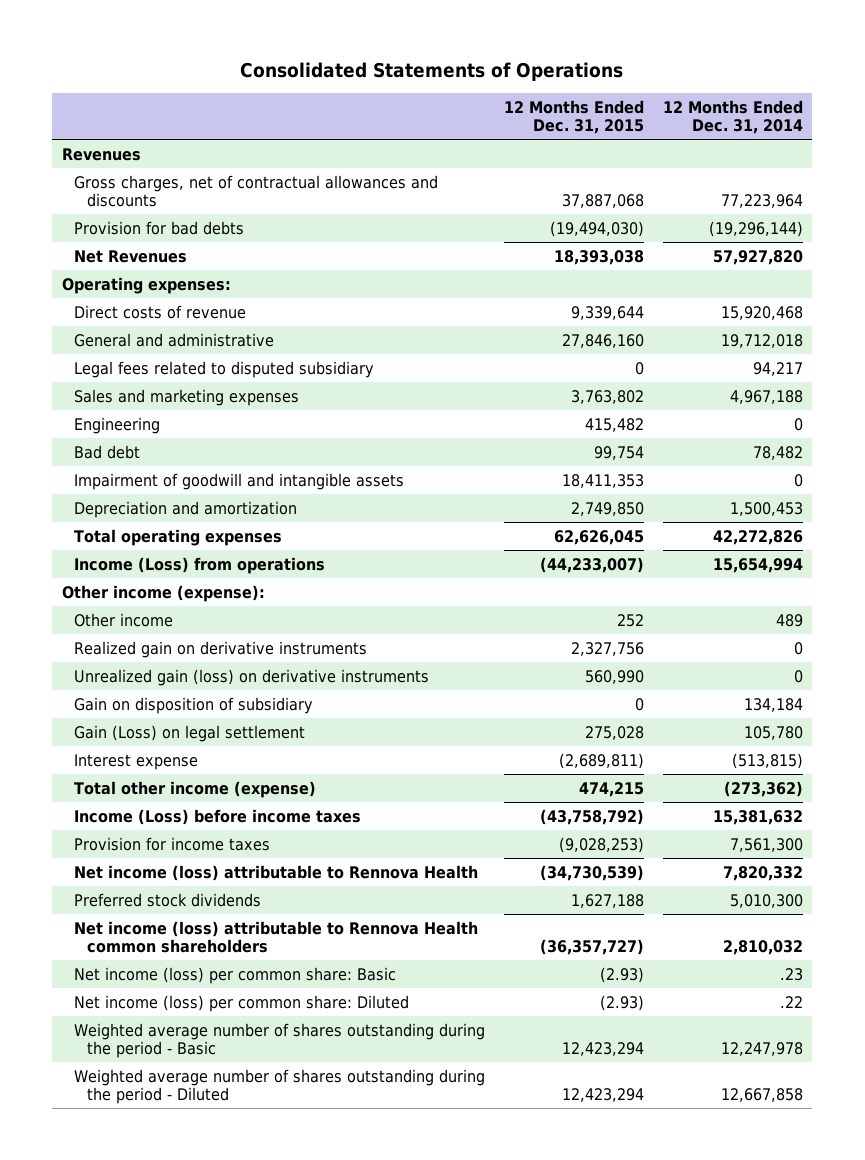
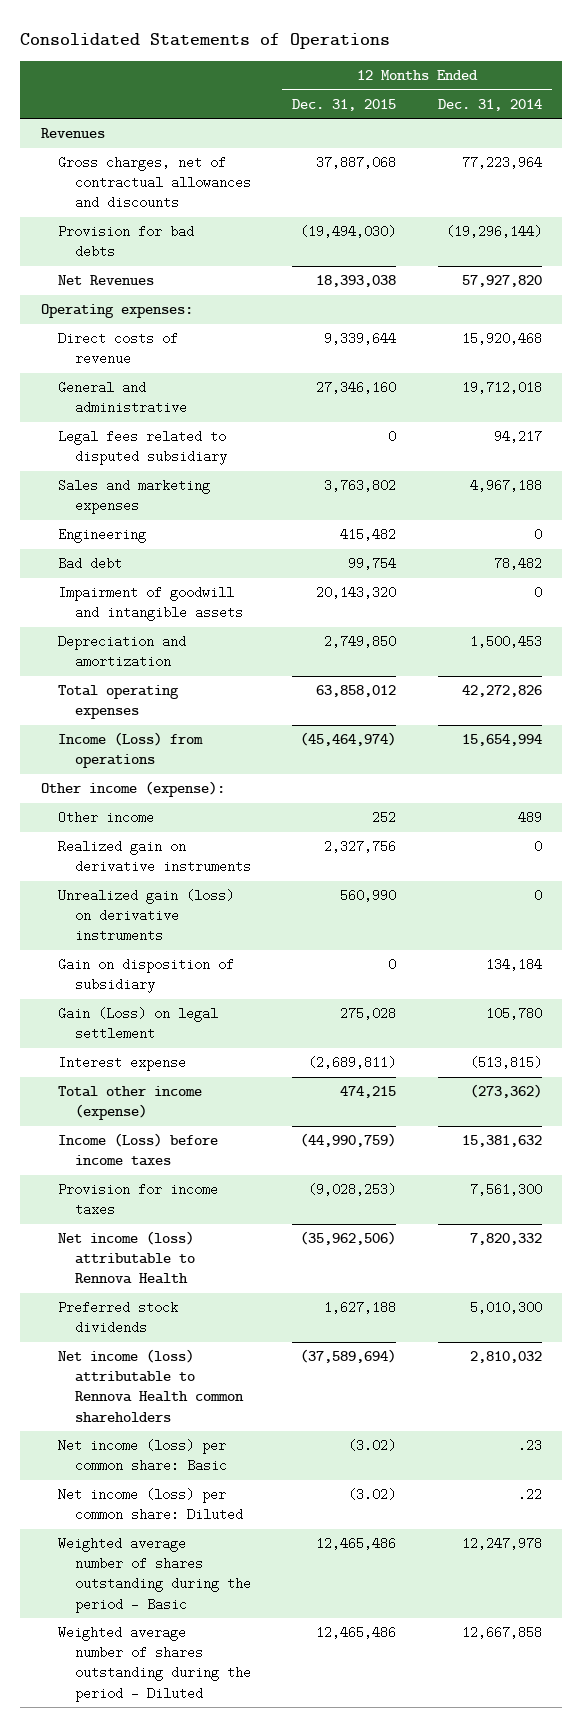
[562,333,645,348] 27,846,160 -> [316,381,397,395] 27,346,160
[562,473,645,488] 18,411,353 -> [316,586,397,600] 20,143,320
[554,529,645,545] 62,626,045 -> [316,685,397,698] 63,858,012
[540,556,645,573] (44,233,007) -> [300,732,397,747] (45,464,974)
[540,808,645,825] (43,758,792) -> [300,1133,397,1148] (44,990,759)
[540,864,645,881] (34,730,539) -> [300,1231,397,1246] (35,962,506)
[540,939,645,956] (36,357,727) -> [300,1349,397,1364] (37,589,694)
[600,966,645,983] (2.93) -> [348,1439,397,1453] (3.02)
[600,994,645,1011] (2.93) -> [348,1488,397,1502] (3.02)
[562,1042,645,1057] 12,423,294 -> [316,1537,397,1551] 12,465,486
[562,1088,645,1103] 12,423,294 -> [316,1626,397,1640] 12,465,486

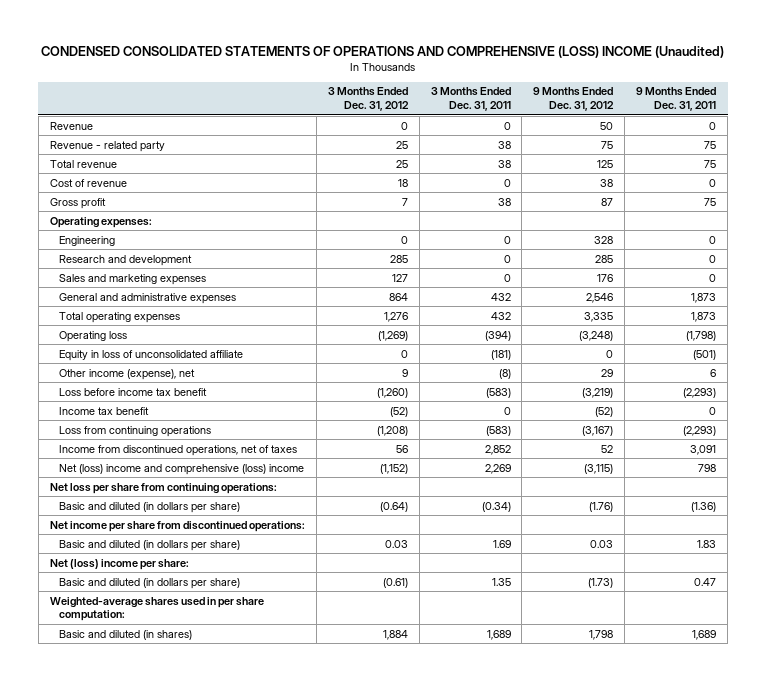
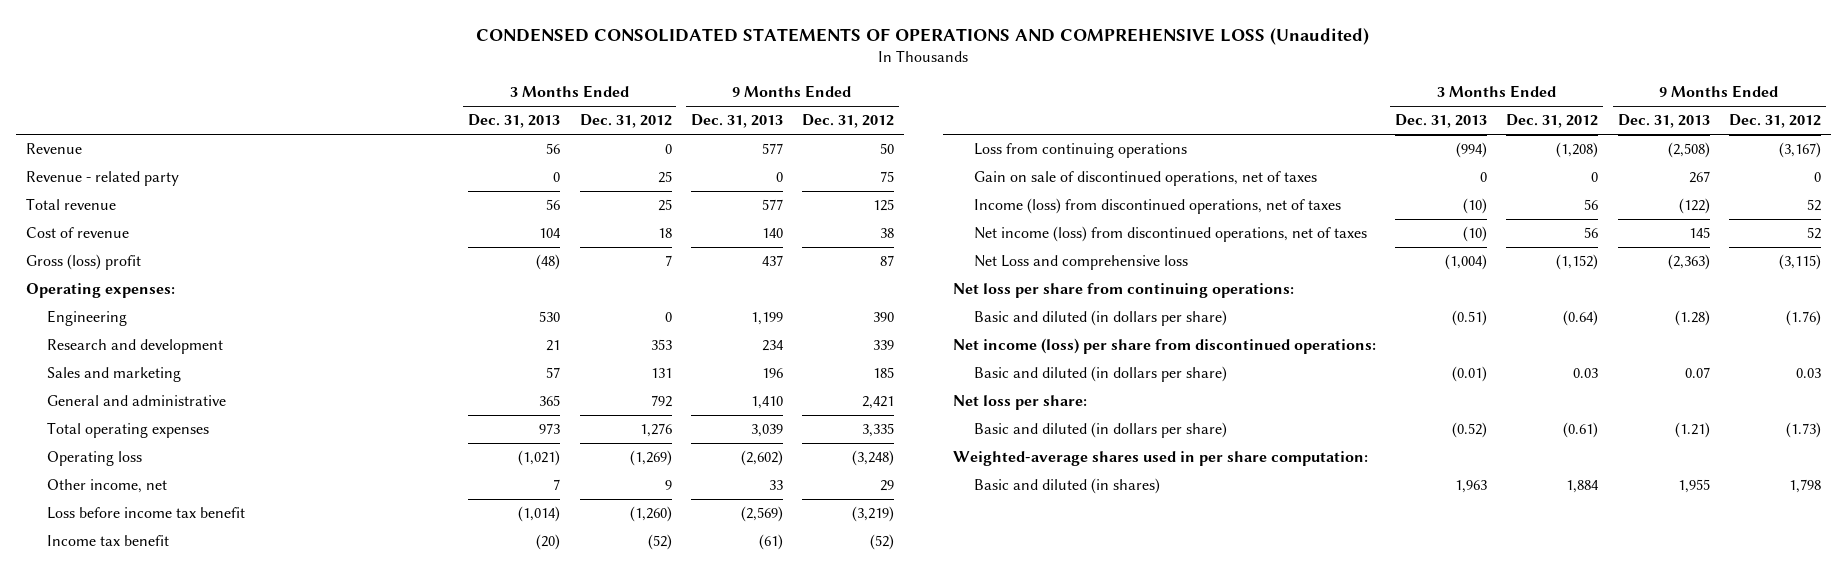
[41,45,725,58] CONDENSED CONSOLIDATED STATEMENTS OF OPERATIONS AND COMPREHENSIVE (LOSS) INCOME (Unaudited) -> [476,27,1370,45] CONDENSED CONSOLIDATED STATEMENTS OF OPERATIONS AND COMPREHENSIVE LOSS (Unaudited)
[430,87,511,112] 3 Months Ended Dec. 31, 2011 -> none
[636,87,717,112] 9 Months Ended Dec. 31, 2011 -> none
none -> [468,114,561,129] Dec. 31, 2013
none -> [690,114,783,129] Dec. 31, 2013
[49,197,106,209] Gross profit -> [25,254,141,271] Gross (loss) profit
[594,235,614,244] 328 -> [873,312,895,323] 390
[389,254,408,263] 285 -> [650,339,672,351] 353
[595,254,614,263] 285 -> [873,340,895,351] 339
[59,273,207,285] Sales and marketing expenses -> [46,367,181,383] Sales and marketing
[391,273,408,282] 127 -> [650,368,672,379] 131
[597,273,614,282] 176 -> [873,367,895,379] 185
[59,292,237,304] General and administrative expenses -> [46,395,226,407] General and administrative
[388,292,408,301] 864 -> [650,395,672,408] 792
[586,292,614,303] 2,546 -> [862,396,895,410] 2,421
[59,349,244,361] Equity in loss of unconsolidated affiliate -> none
[59,368,196,380] Other income (expense), net -> [46,479,167,494] Other income, net
none -> [973,171,1317,187] Gain on sale of discontinued operations, net of taxes
none -> [973,198,1341,215] Income (loss) from discontinued operations, net of taxes
[59,444,298,456] Income from discontinued operations, net of taxes -> [973,226,1367,243] Net income (loss) from discontinued operations, net of taxes
[59,463,305,475] Net (loss) income and comprehensive (loss) income -> [973,255,1188,271] Net Loss and comprehensive loss
[49,520,305,532] Net income per share from discontinued operations: -> [952,338,1376,355] Net income (loss) per share from discontinued operations:
[49,558,189,570] Net (loss) income per share: -> [952,395,1087,411] Net loss per share:

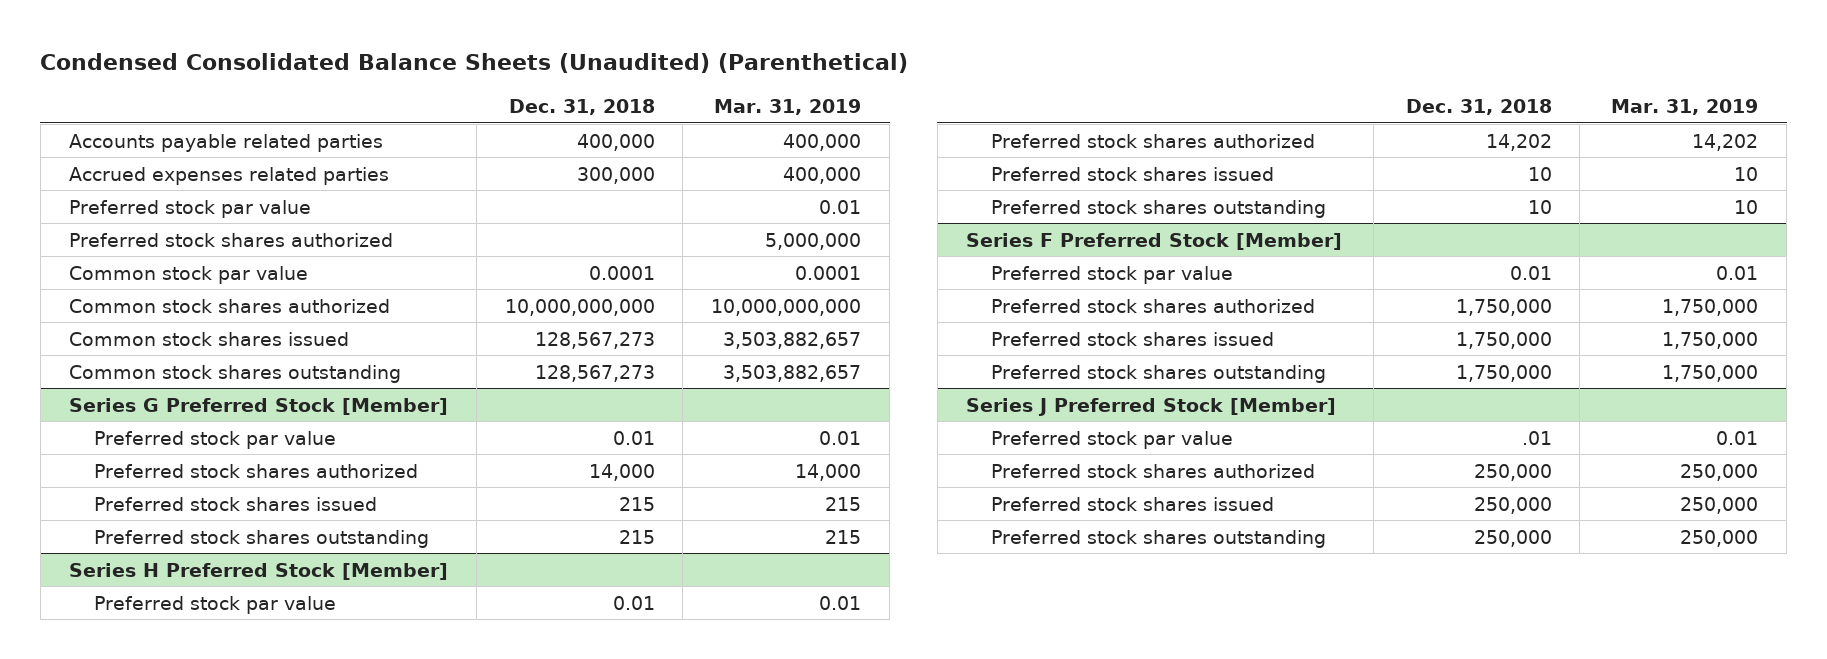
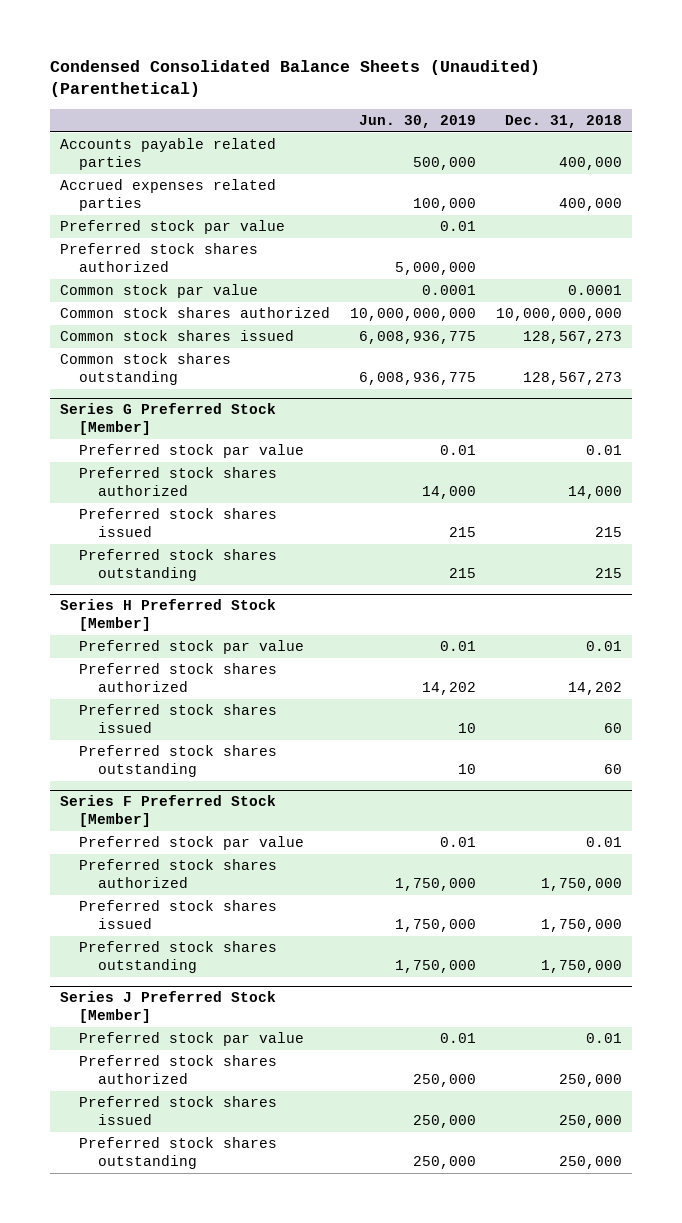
[714,99,862,116] Mar. 31, 2019 -> none
none -> [358,115,476,129] Jun. 30, 2019
[576,166,655,184] 300,000 -> [558,198,622,212] 400,000
[1527,166,1552,181] 10 -> [603,723,622,734] 60
[1527,199,1552,214] 10 -> [603,764,622,775] 60
[1521,430,1552,445] .01 -> [585,1033,622,1044] 0.01

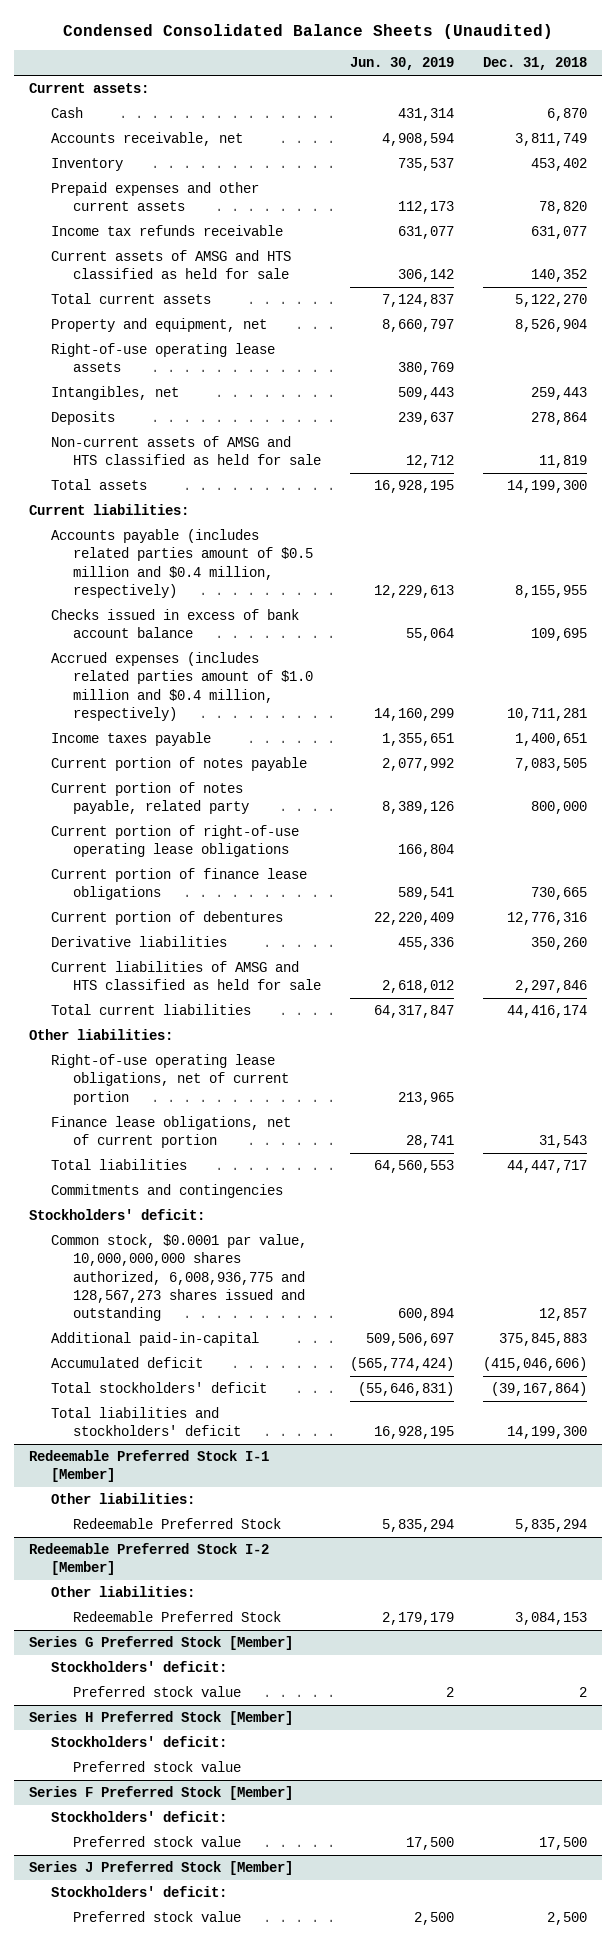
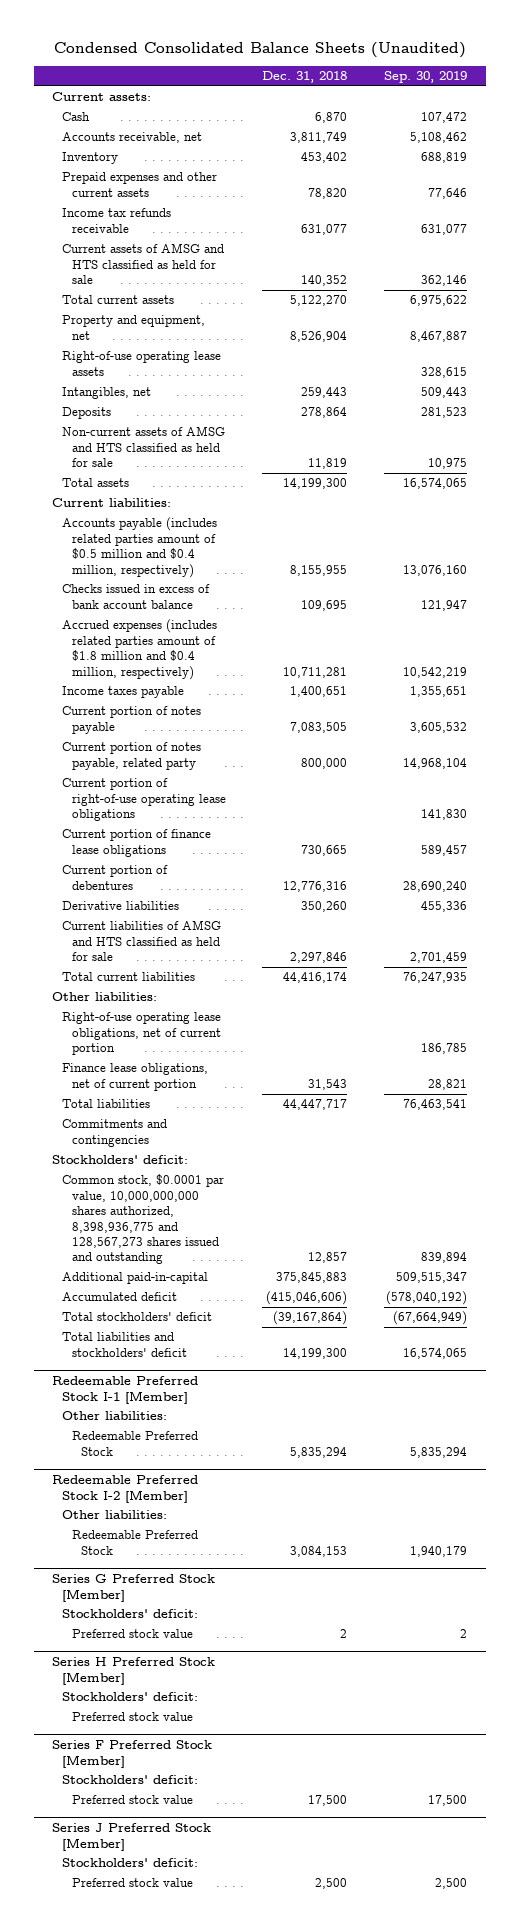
[350,57,455,71] Jun. 30, 2019 -> none
none -> [384,71,468,84] Sep. 30, 2019
[50,652,313,721] Accrued expenses (includes related parties amount of $1.0 million and $0.4 million, respectively) -> [61,619,217,680] Accrued expenses (includes related parties amount of $1.8 million and $0.4 million, respectively)
[50,1234,307,1322] Common stock, $0.0001 par value, 10,000,000,000 shares authorized, 6,008,936,775 and 128,567,273 shares issued and outstanding -> [61,1174,224,1265] Common stock, $0.0001 par value, 10,000,000,000 shares authorized, 8,398,936,775 and 128,567,273 shares issued and outstanding

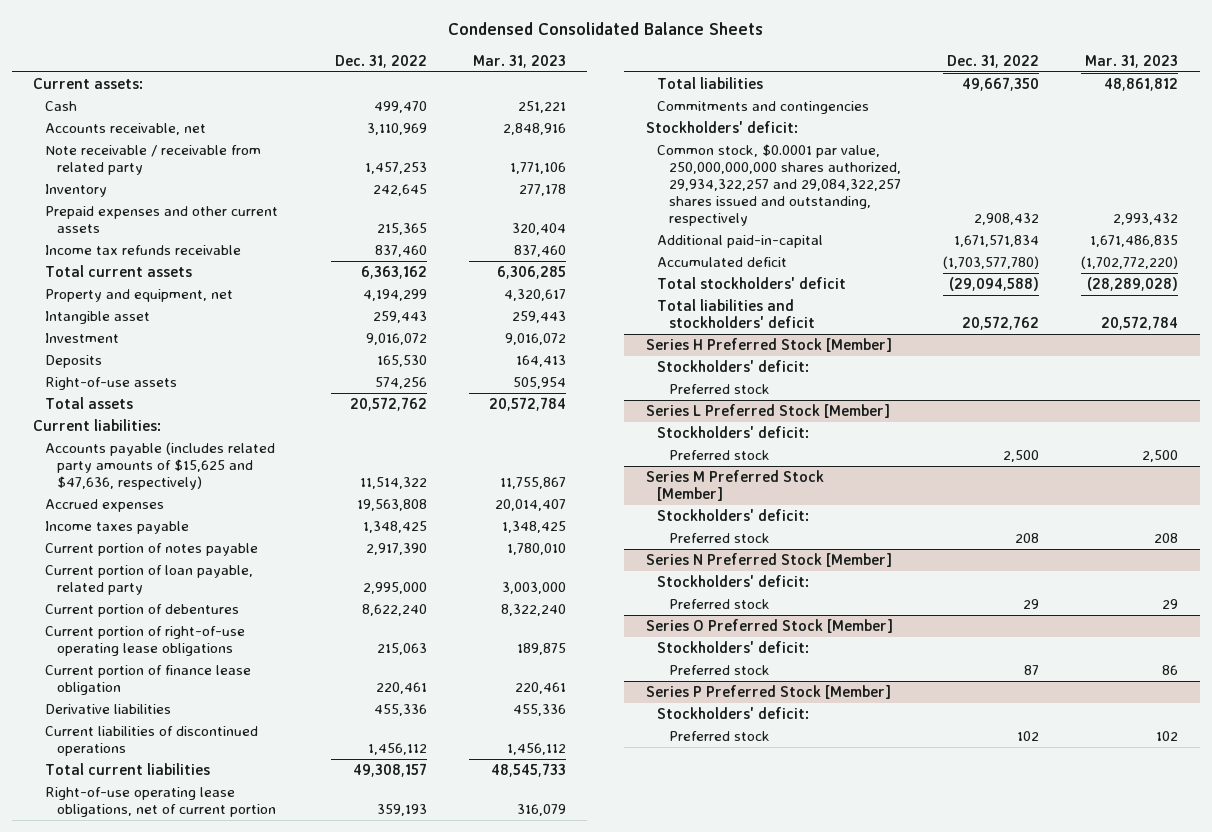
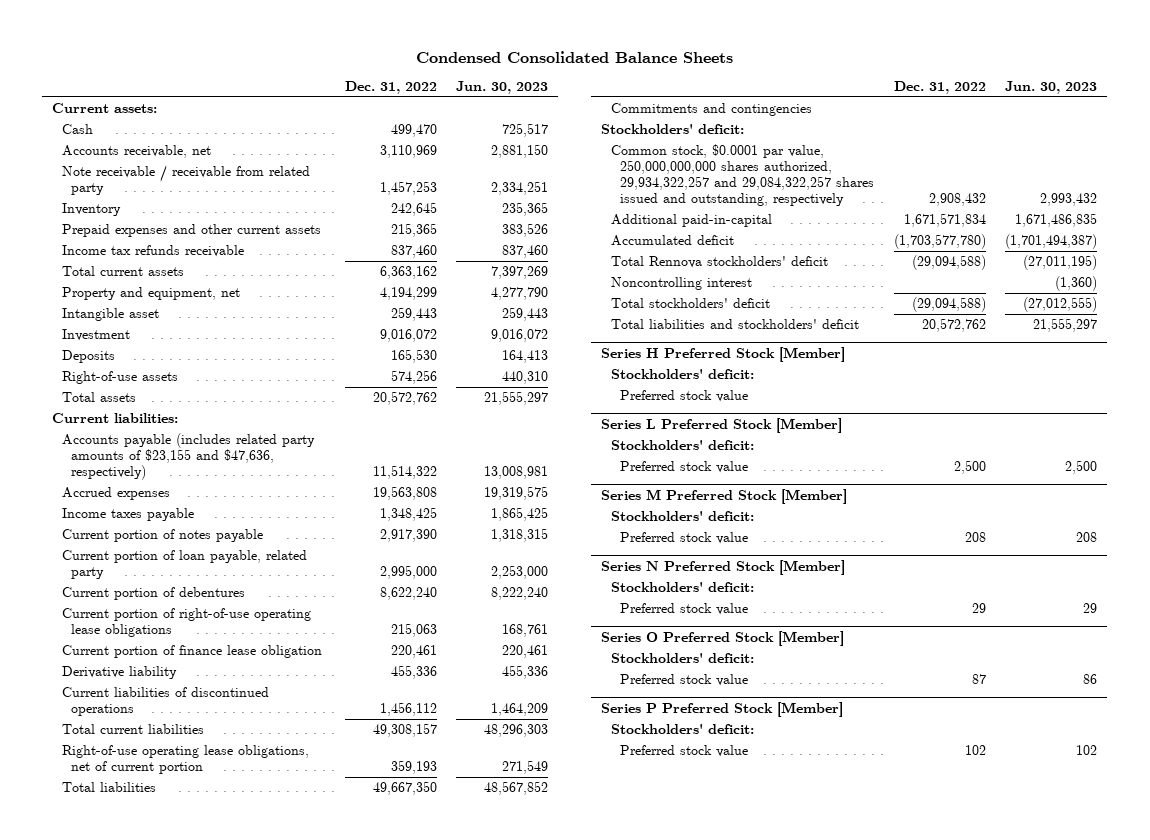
[473,55,567,69] Mar. 31, 2023 -> none
none -> [456,81,549,95] Jun. 30, 2023
[45,441,276,490] Accounts payable (includes related party amounts of $15,625 and $47,636, respectively) -> [61,432,315,480] Accounts payable (includes related party amounts of $23,155 and $47,636, respectively)
[45,703,172,714] Derivative liabilities -> [61,665,177,679] Derivative liability
none -> [610,255,828,268] Total Rennova stockholders' deficit
none -> [610,276,752,290] Noncontrolling interest
[668,383,770,394] Preferred stock -> [620,389,749,402] Preferred stock value
[668,449,770,460] Preferred stock -> [620,460,749,473] Preferred stock value
[668,532,770,543] Preferred stock -> [620,531,749,544] Preferred stock value
[668,598,770,609] Preferred stock -> [620,602,749,615] Preferred stock value
[668,664,770,675] Preferred stock -> [620,673,749,686] Preferred stock value
[668,730,770,741] Preferred stock -> [620,744,749,757] Preferred stock value

